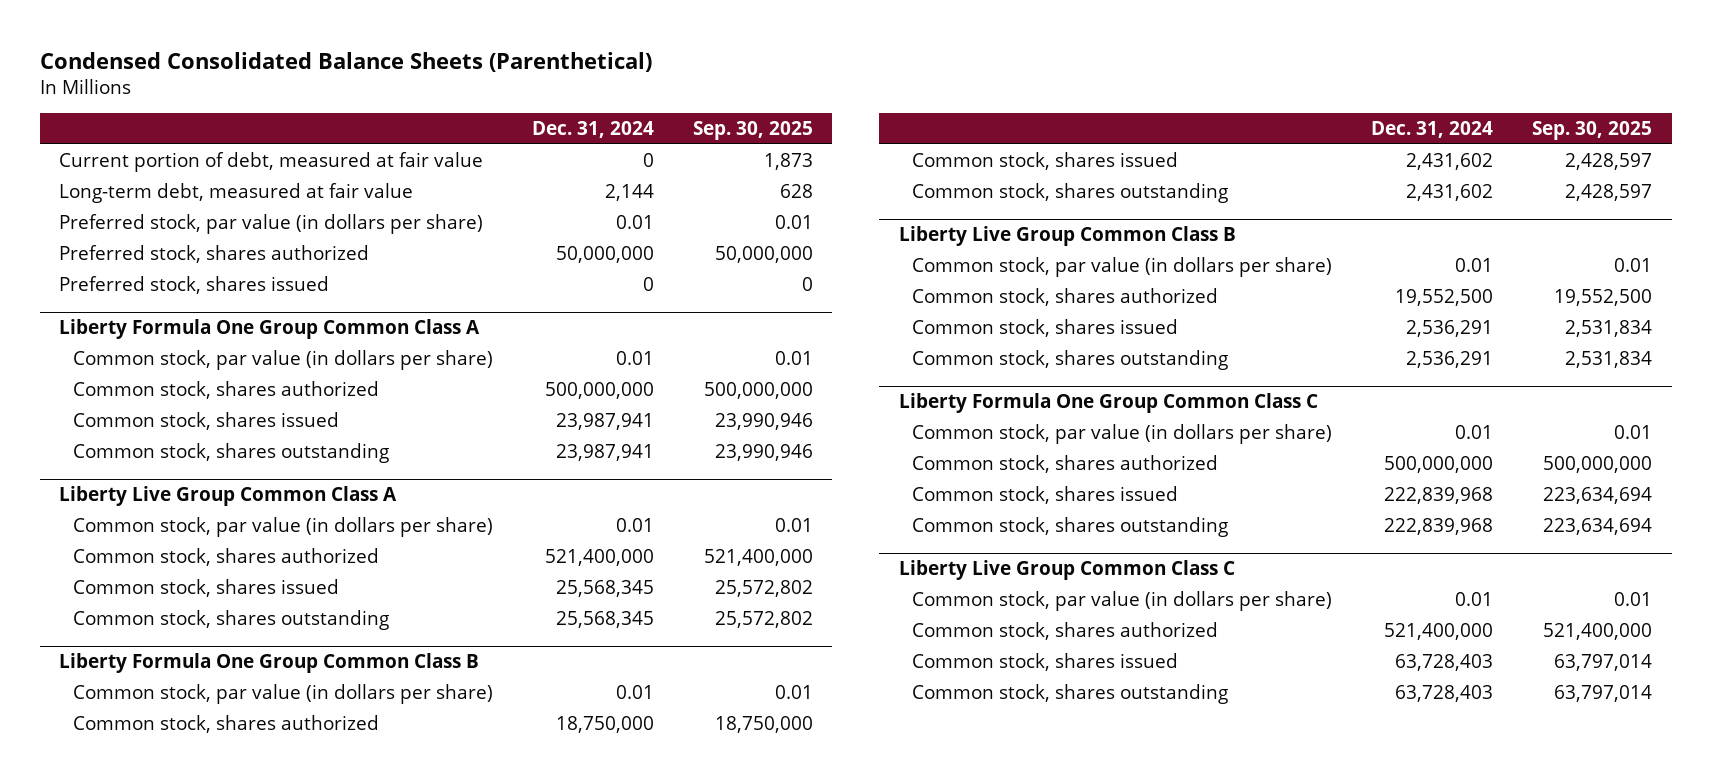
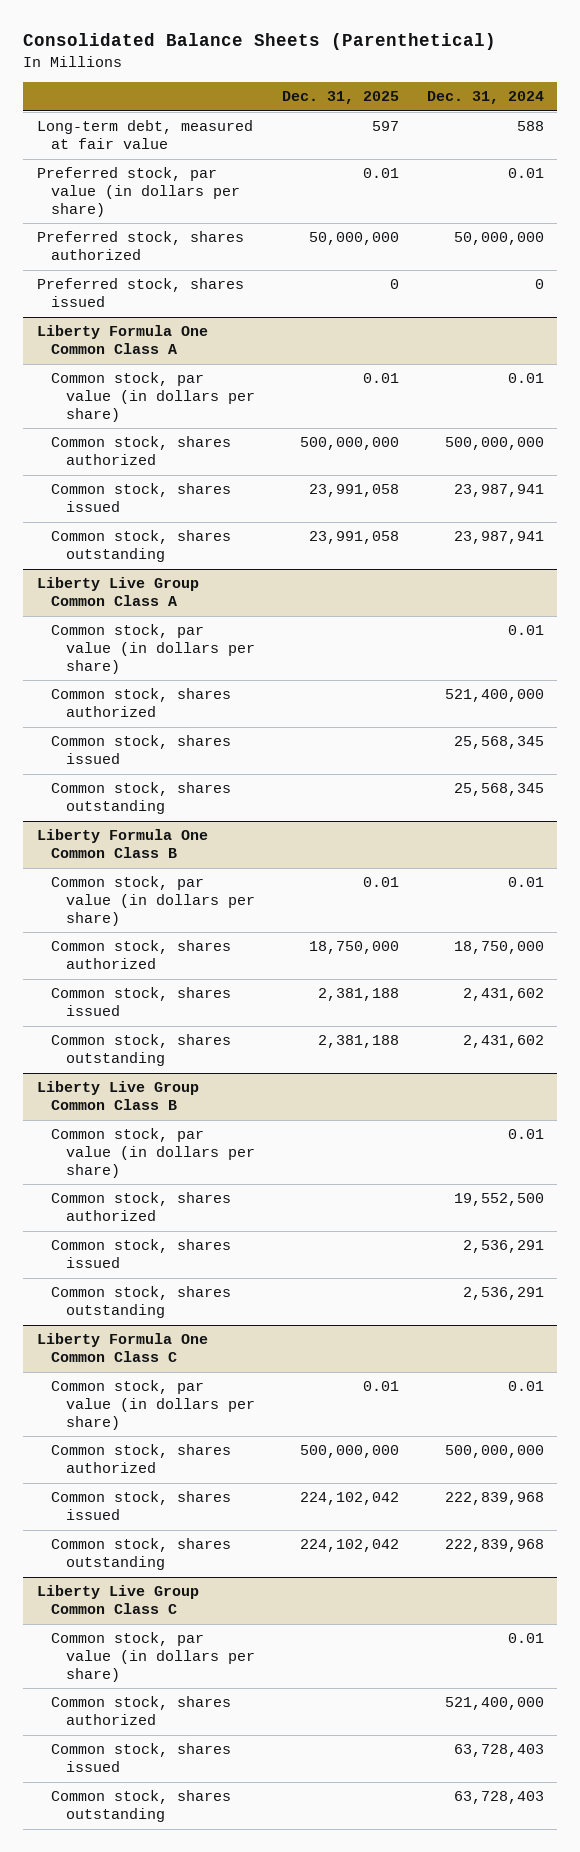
[39,51,652,72] Condensed Consolidated Balance Sheets (Parenthetical) -> [23,33,497,51] Consolidated Balance Sheets (Parenthetical)
[692,120,813,140] Sep. 30, 2025 -> none
none -> [282,91,400,105] Dec. 31, 2025
[59,152,484,173] Current portion of debt, measured at fair value -> none
[604,184,654,202] 2,144 -> [516,121,544,132] 588
[59,319,481,340] Liberty Formula One Group Common Class A -> [36,325,208,355] Liberty Formula One Common Class A
[59,653,480,674] Liberty Formula One Group Common Class B -> [36,829,208,859] Liberty Formula One Common Class B
[898,393,1318,414] Liberty Formula One Group Common Class C -> [36,1333,208,1363] Liberty Formula One Common Class C

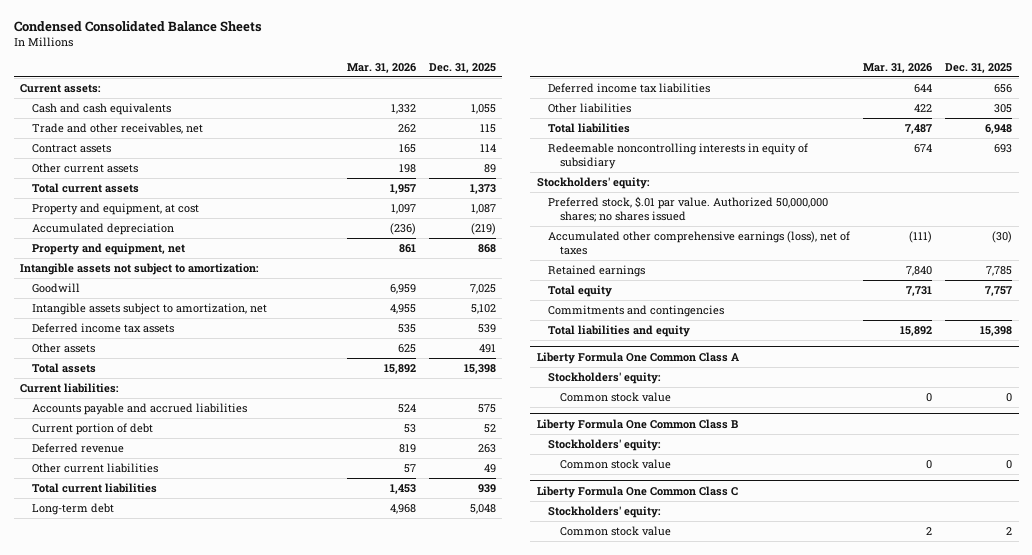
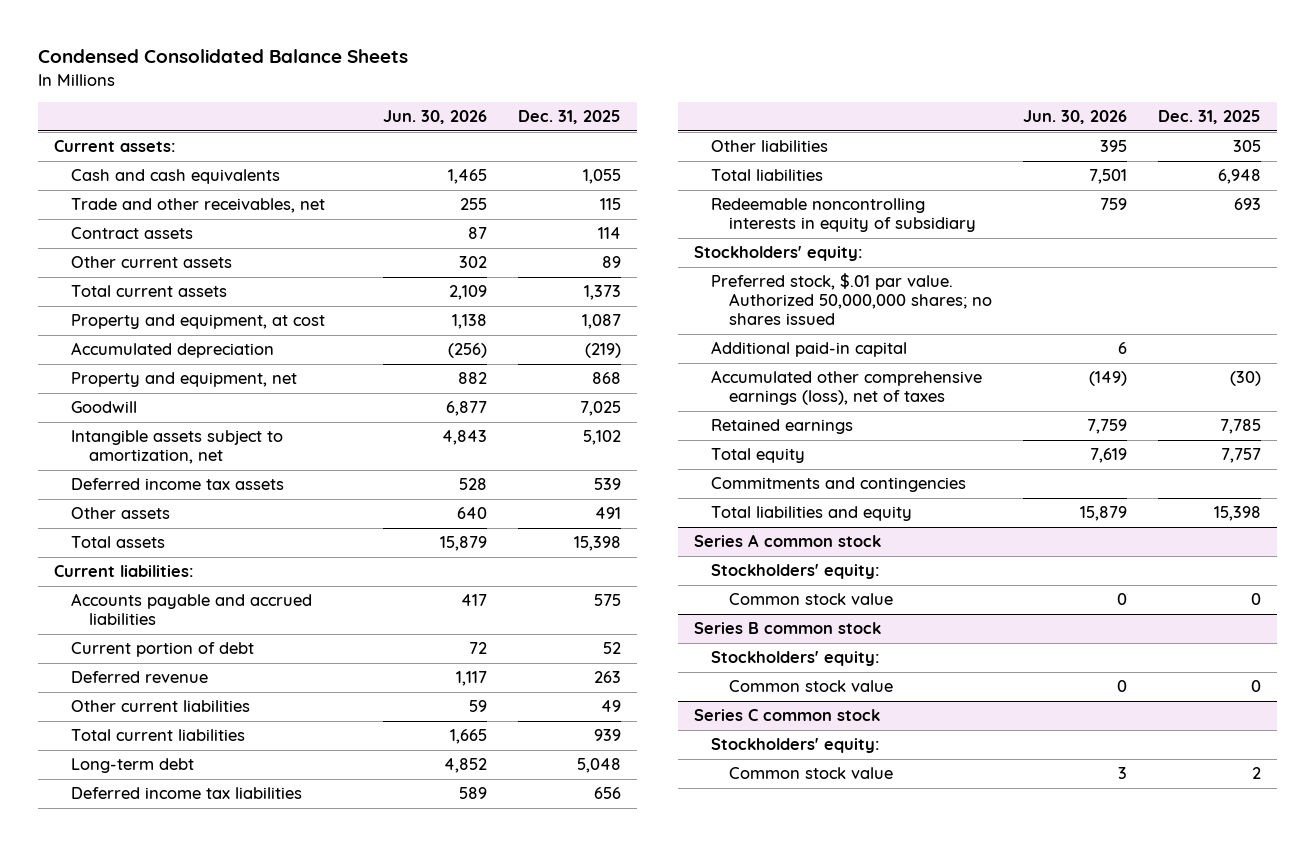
[346,62,416,73] Mar. 31, 2026 -> none
none -> [383,110,488,125] Jun. 30, 2026
[20,262,260,275] Intangible assets not subject to amortization: -> none
none -> [711,341,908,358] Additional paid-in capital
[536,351,739,364] Liberty Formula One Common Class A -> [693,534,881,548] Series A common stock
[536,418,738,431] Liberty Formula One Common Class B -> [693,622,881,635] Series B common stock
[536,485,738,498] Liberty Formula One Common Class C -> [693,709,880,722] Series C common stock

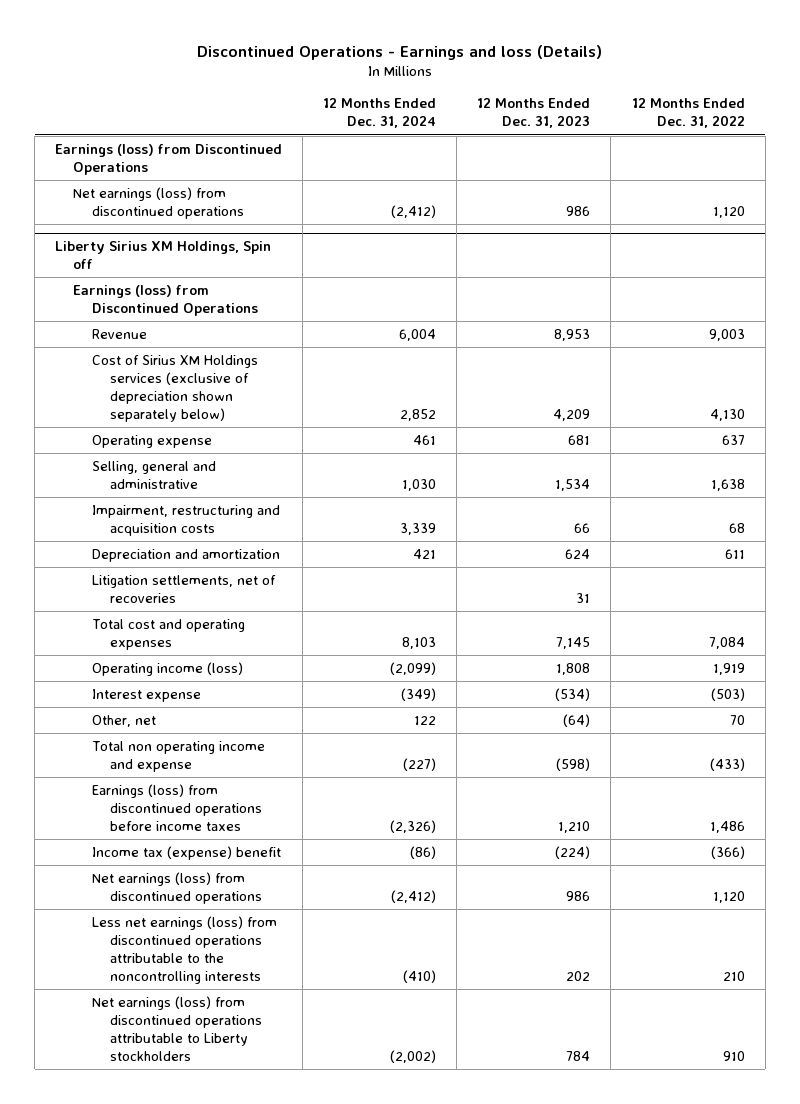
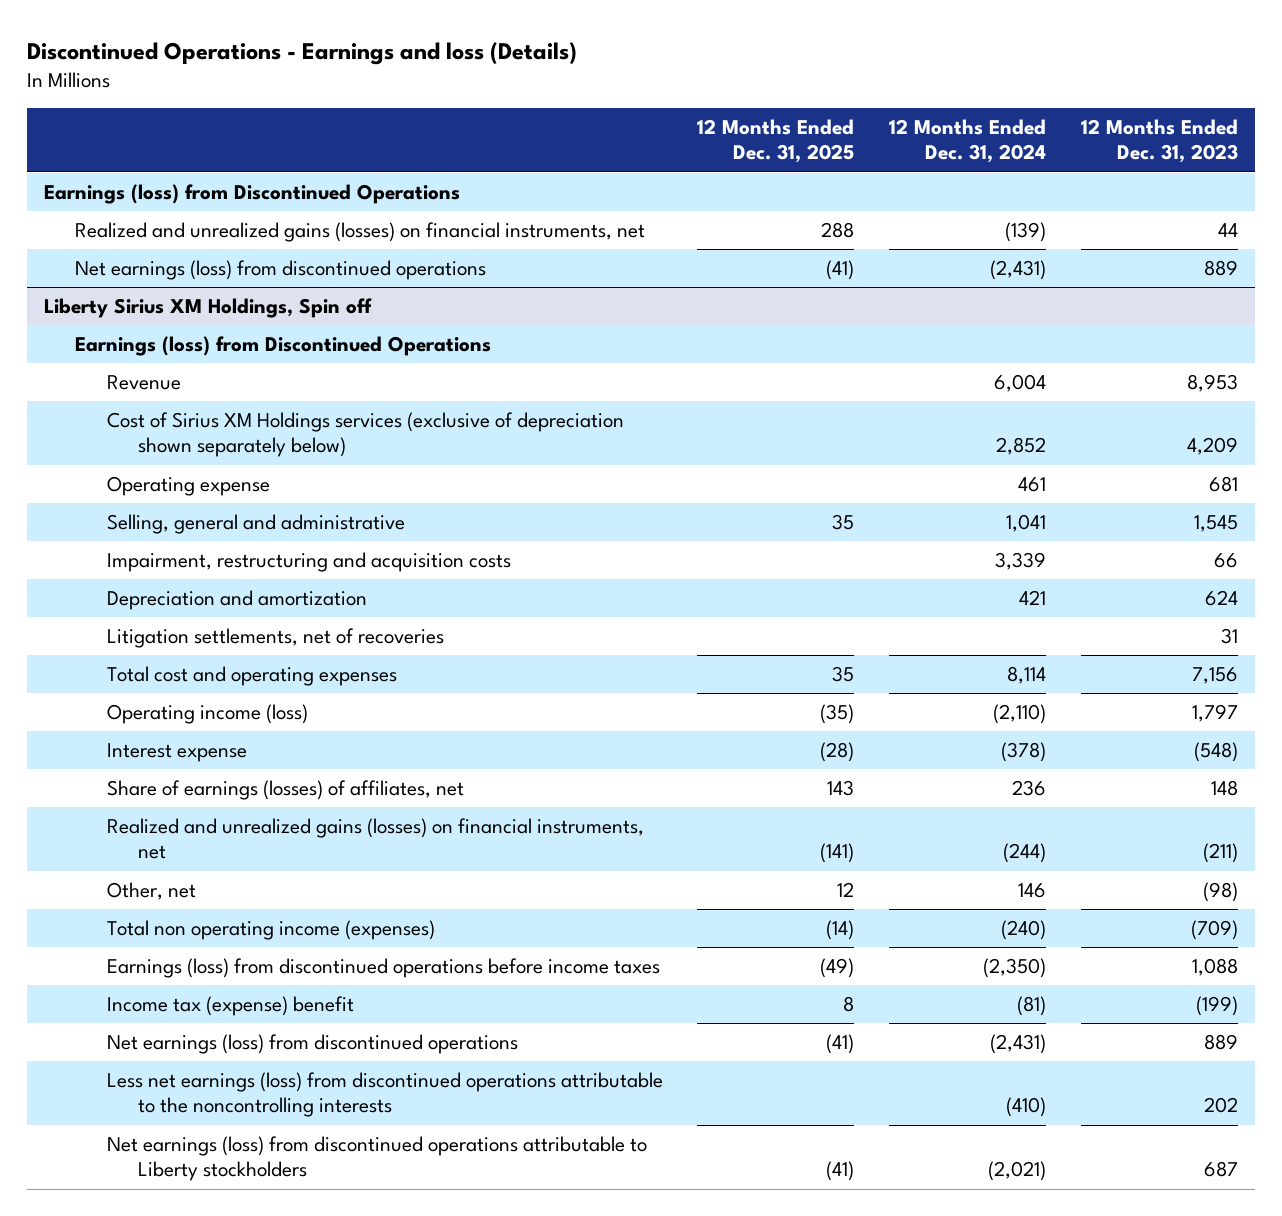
[631,98,745,129] 12 Months Ended Dec. 31, 2022 -> none
none -> [697,118,855,164] 12 Months Ended Dec. 31, 2025
none -> [75,222,646,243] Realized and unrealized gains (losses) on financial instruments, net
[391,204,437,218] (2,412) -> [990,260,1047,281] (2,431)
[566,205,591,216] 986 -> [1203,260,1238,277] 889
[402,478,437,491] 1,030 -> [1006,514,1047,533] 1,041
[555,478,591,491] 1,534 -> [1193,515,1238,533] 1,545
[402,636,437,649] 8,103 -> [1007,666,1047,685] 8,114
[556,636,591,649] 7,145 -> [1191,667,1238,685] 7,156
[390,661,437,675] (2,099) -> [993,704,1047,725] (2,110)
[556,662,591,675] 1,808 -> [1191,704,1238,723] 1,797
[401,687,437,701] (349) -> [1001,742,1047,763] (378)
[555,687,591,701] (534) -> [1193,742,1238,763] (548)
none -> [106,780,464,801] Share of earnings (losses) of affiliates, net
none -> [106,818,644,860] Realized and unrealized gains (losses) on financial instruments, net
[414,715,437,725] 122 -> [1018,883,1047,899] 146
[563,713,591,727] (64) -> [1202,882,1238,903] (98)
[91,740,265,772] Total non operating income and expense -> [106,920,435,941] Total non operating income (expenses)
[403,757,437,771] (227) -> [1001,920,1047,941] (240)
[556,757,591,771] (598) -> [1190,920,1238,941] (709)
[390,819,437,833] (2,326) -> [983,958,1047,979] (2,350)
[558,820,591,833] 1,210 -> [1191,958,1238,977] 1,088
[410,845,437,859] (86) -> [1017,996,1047,1017] (81)
[555,845,591,859] (224) -> [1195,996,1238,1017] (199)
[391,889,437,903] (2,412) -> [990,1034,1047,1055] (2,431)
[566,890,591,901] 986 -> [1203,1034,1238,1051] 889
[390,1049,437,1063] (2,002) -> [988,1161,1047,1182] (2,021)
[566,1050,591,1061] 784 -> [1203,1161,1238,1178] 687

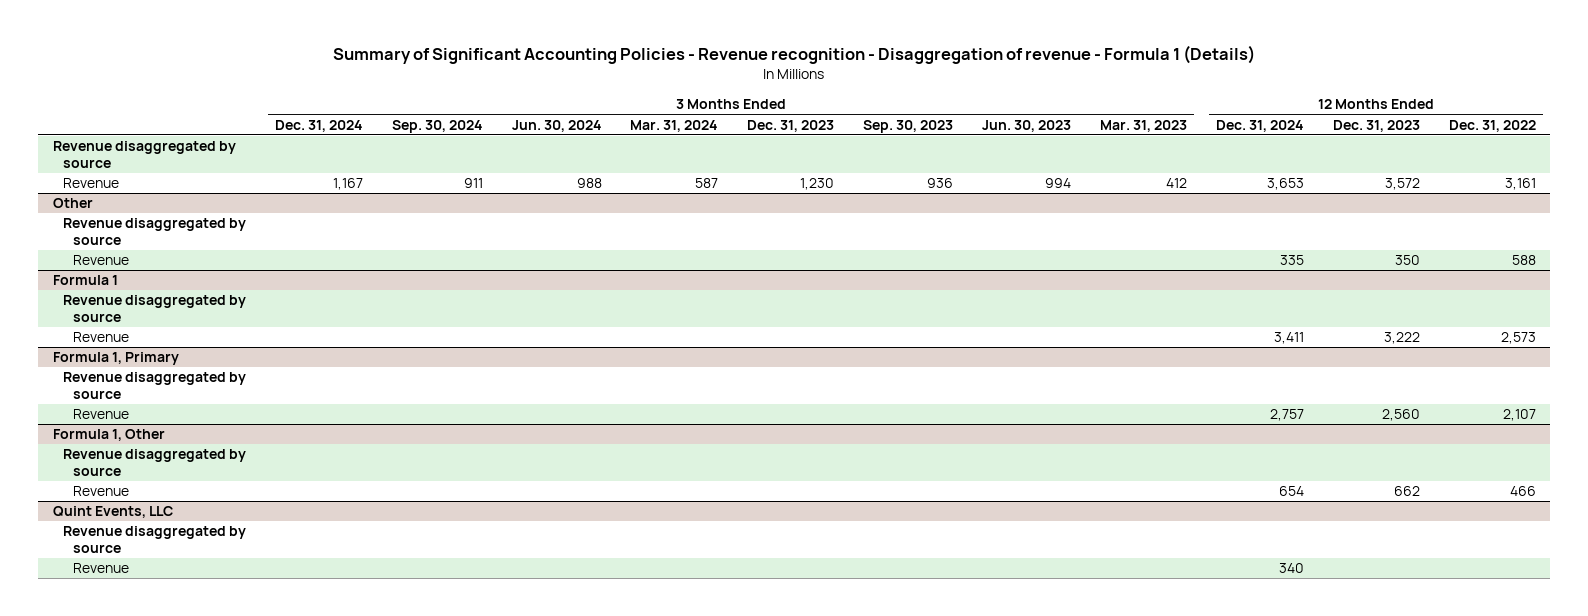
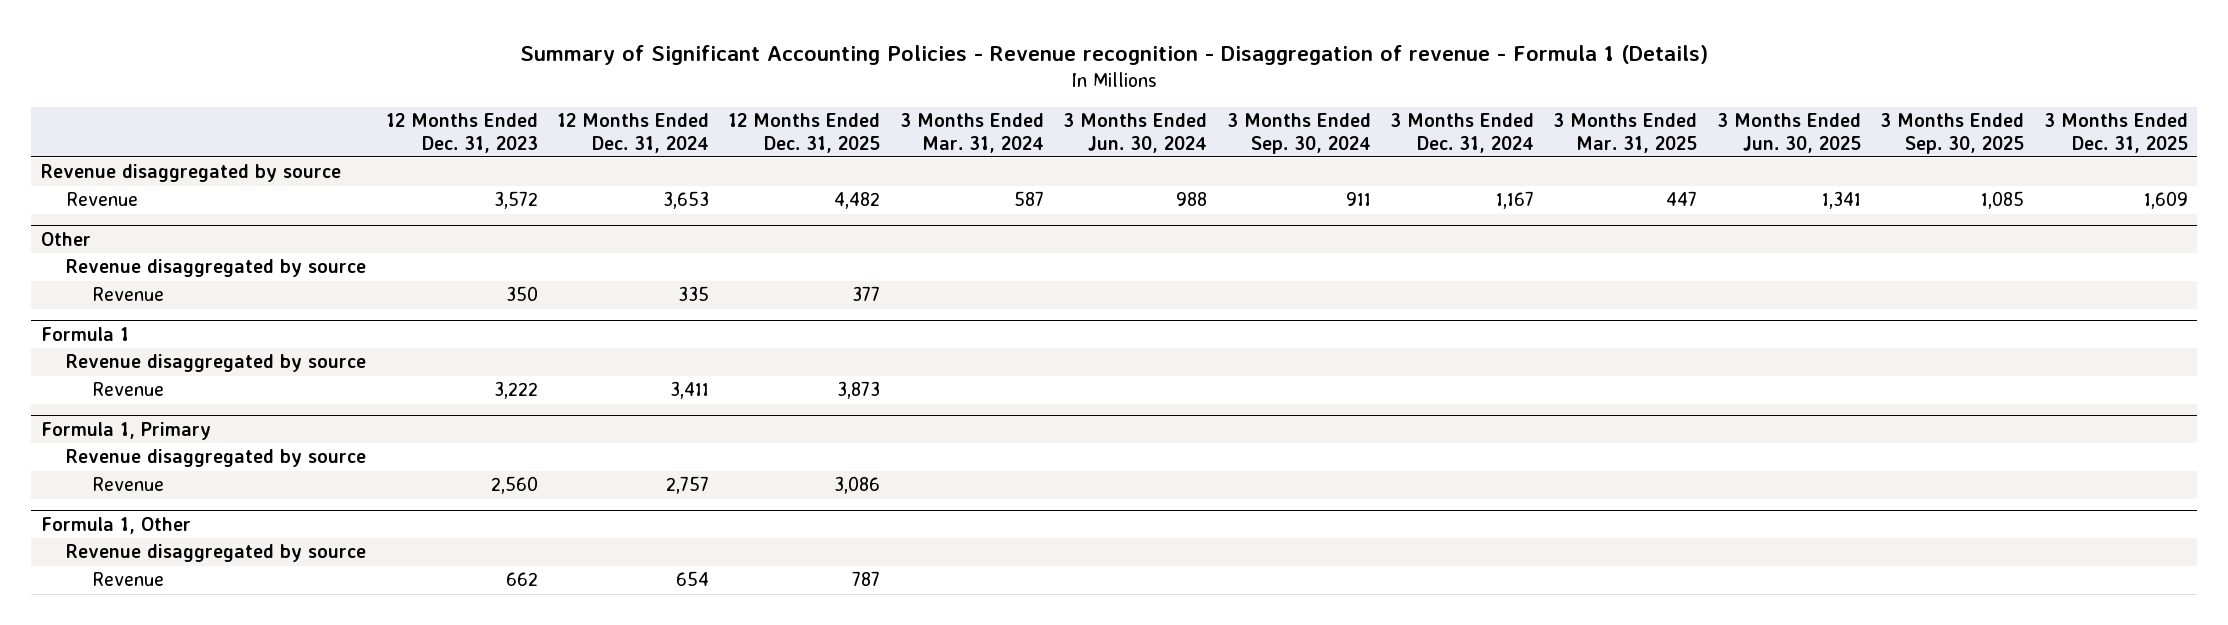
[747,119,835,132] Dec. 31, 2023 -> none
[863,119,954,133] Sep. 30, 2023 -> none
[982,119,1072,132] Jun. 30, 2023 -> none
[1099,119,1187,132] Mar. 31, 2023 -> none
[1448,119,1536,132] Dec. 31, 2022 -> none
none -> [728,113,881,153] 12 Months Ended Dec. 31, 2025
none -> [1553,113,1698,153] 3 Months Ended Mar. 31, 2025
none -> [1716,113,1861,153] 3 Months Ended Jun. 30, 2025
none -> [1880,113,2025,154] 3 Months Ended Sep. 30, 2025
none -> [2043,113,2188,153] 3 Months Ended Dec. 31, 2025
[52,506,173,519] Quint Events, LLC -> none
[62,526,246,553] Revenue disaggregated by source -> none
[73,563,130,574] Revenue -> none

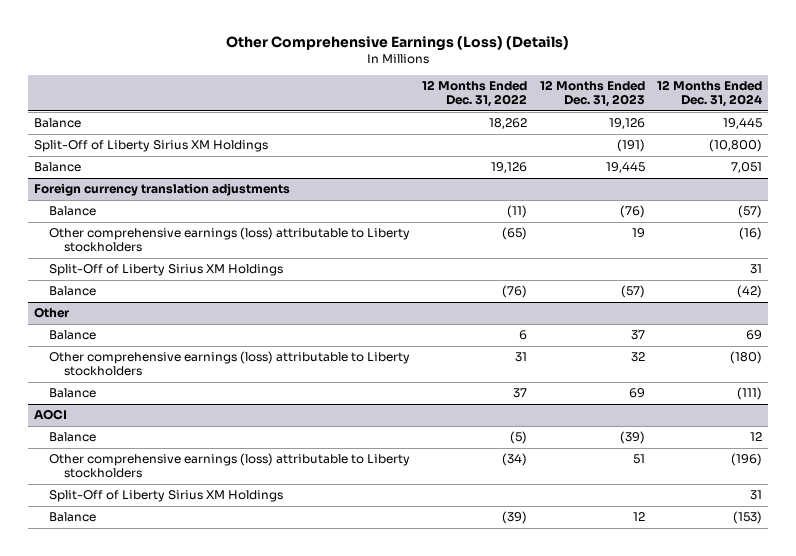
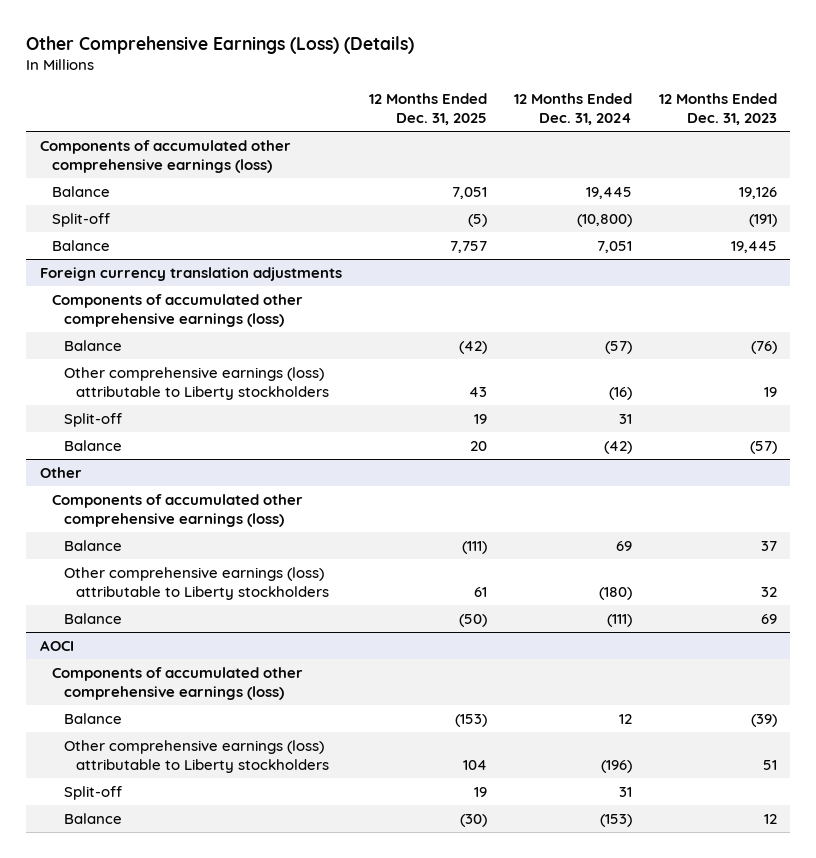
[422,80,528,108] 12 Months Ended Dec. 31, 2022 -> none
none -> [368,93,487,126] 12 Months Ended Dec. 31, 2025
none -> [39,139,291,174] Components of accumulated other comprehensive earnings (loss)
[34,140,269,153] Split-Off of Liberty Sirius XM Holdings -> [51,212,110,227] Split-off
none -> [51,293,303,328] Components of accumulated other comprehensive earnings (loss)
[49,264,284,277] Split-Off of Liberty Sirius XM Holdings -> [63,412,122,427] Split-off
none -> [51,493,303,528] Components of accumulated other comprehensive earnings (loss)
none -> [51,666,303,701] Components of accumulated other comprehensive earnings (loss)
[49,490,284,503] Split-Off of Liberty Sirius XM Holdings -> [63,785,122,800] Split-off

